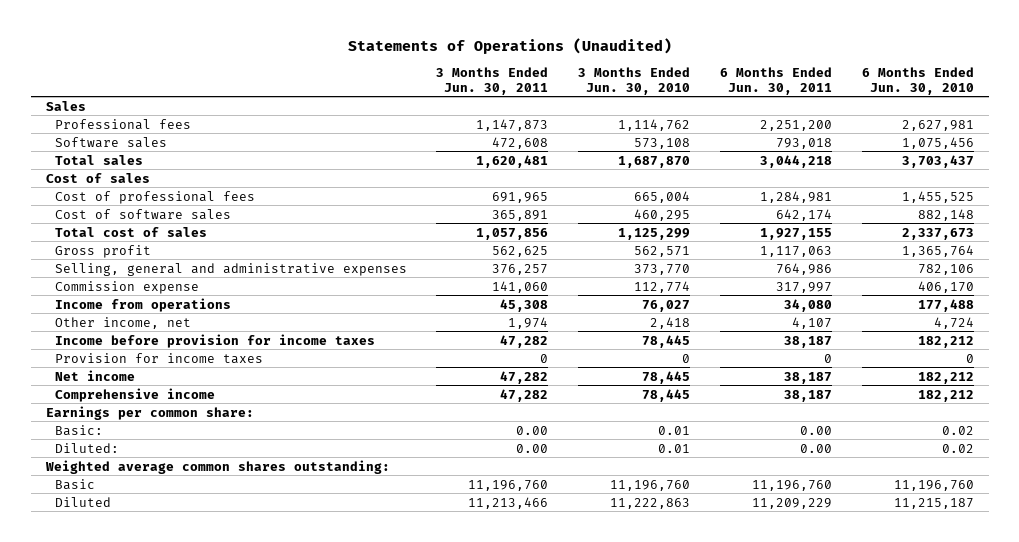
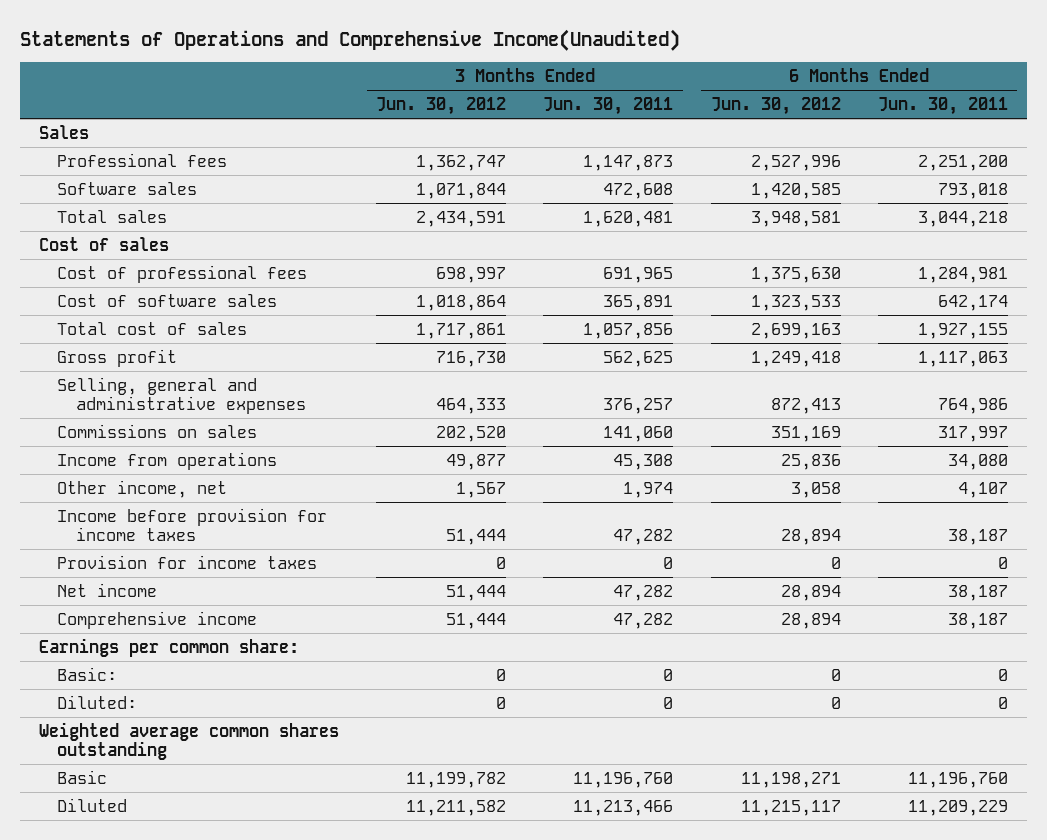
[347,37,672,54] Statements of Operations (Unaudited) -> [20,28,681,51] Statements of Operations and Comprehensive Income(Unaudited)
[578,66,691,95] 3 Months Ended Jun. 30, 2010 -> none
[861,66,974,95] 6 Months Ended Jun. 30, 2010 -> none
none -> [376,96,507,115] Jun. 30, 2012
none -> [710,96,841,115] Jun. 30, 2012
[54,280,199,294] Commission expense -> [57,423,258,438] Commissions on sales
[516,425,549,435] 0.00 -> [663,668,674,681] 0
[799,425,832,435] 0.00 -> [998,668,1009,681] 0
[516,443,549,453] 0.00 -> [663,696,674,709] 0
[799,443,832,453] 0.00 -> [998,696,1009,709] 0
[44,459,390,474] Weighted average common shares outstanding: -> [38,721,339,760] Weighted average common shares outstanding

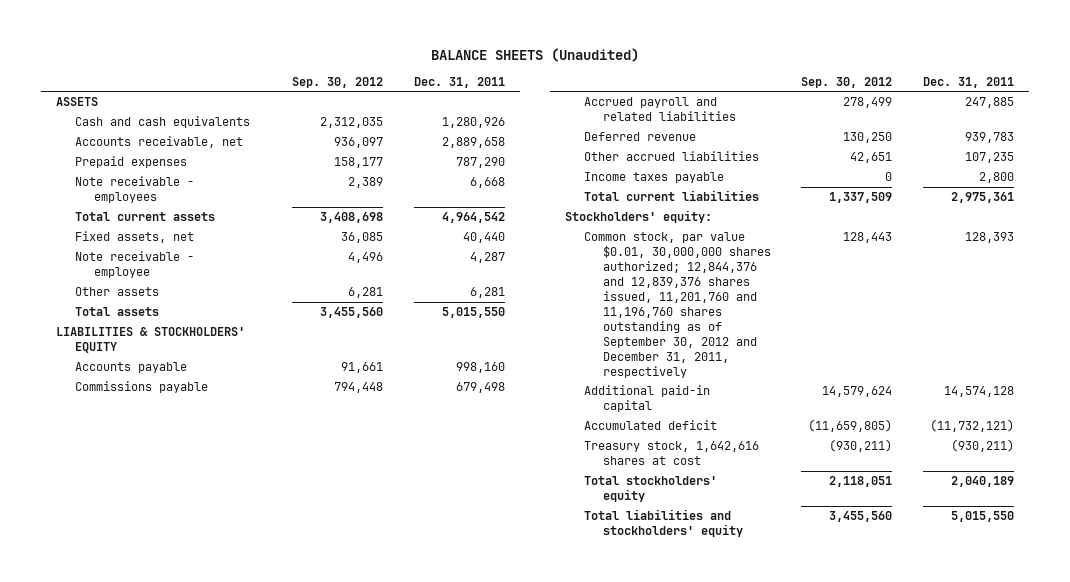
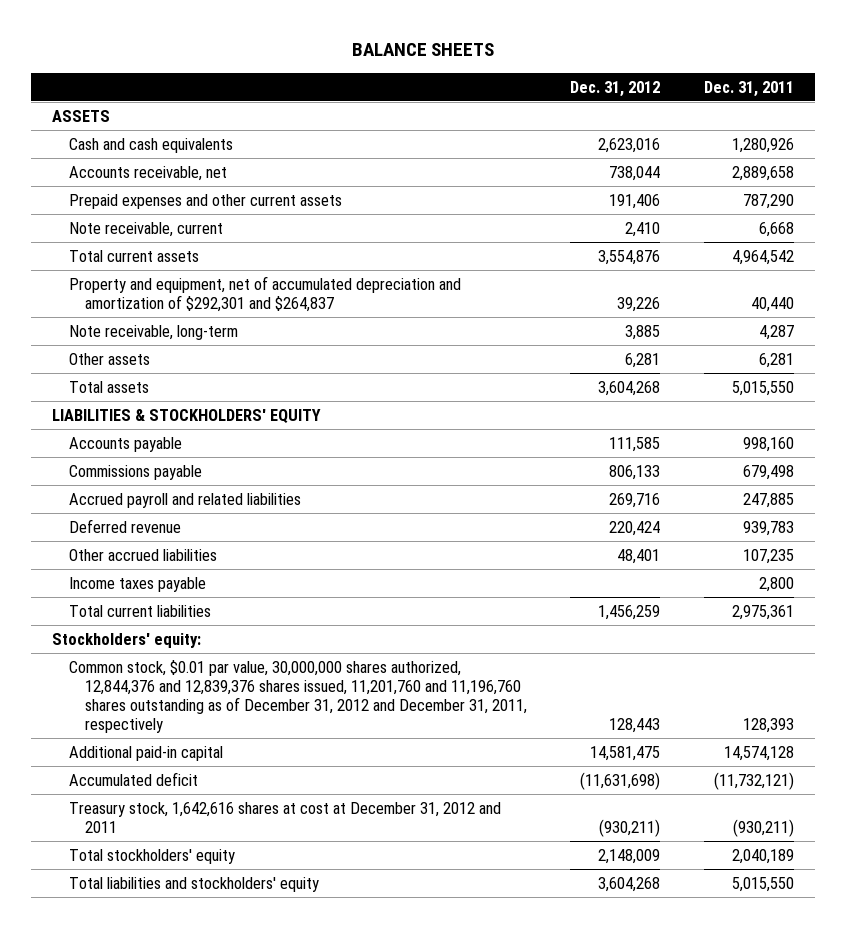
[431,47,640,62] BALANCE SHEETS (Unaudited) -> [352,43,495,57] BALANCE SHEETS
[292,76,384,88] Sep. 30, 2012 -> none
none -> [570,80,661,97] Dec. 31, 2012
[75,156,188,169] Prepaid expenses -> [68,193,342,209] Prepaid expenses and other current assets
[75,176,195,204] Note receivable - employees -> [68,221,223,237] Note receivable, current
[75,231,195,244] Fixed assets, net -> [68,275,461,312] Property and equipment, net of accumulated depreciation and amortization of $292,301 and $264,837
[75,251,195,279] Note receivable - employee -> [68,324,238,340] Note receivable, long-term
[584,232,771,378] Common stock, par value $0.01, 30,000,000 shares authorized; 12,844,376 and 12,839,376 shares issued, 11,201,760 and 11,196,760 shares outstanding as of September 30, 2012 and December 31, 2011, respectively -> [68,659,528,733] Common stock, $0.01 par value, 30,000,000 shares authorized, 12,844,376 and 12,839,376 shares issued, 11,201,760 and 11,196,760 shares outstanding as of December 31, 2012 and December 31, 2011, respectively
[584,441,760,466] Treasury stock, 1,642,616 shares at cost -> [68,801,501,833] Treasury stock, 1,642,616 shares at cost at December 31, 2012 and 2011

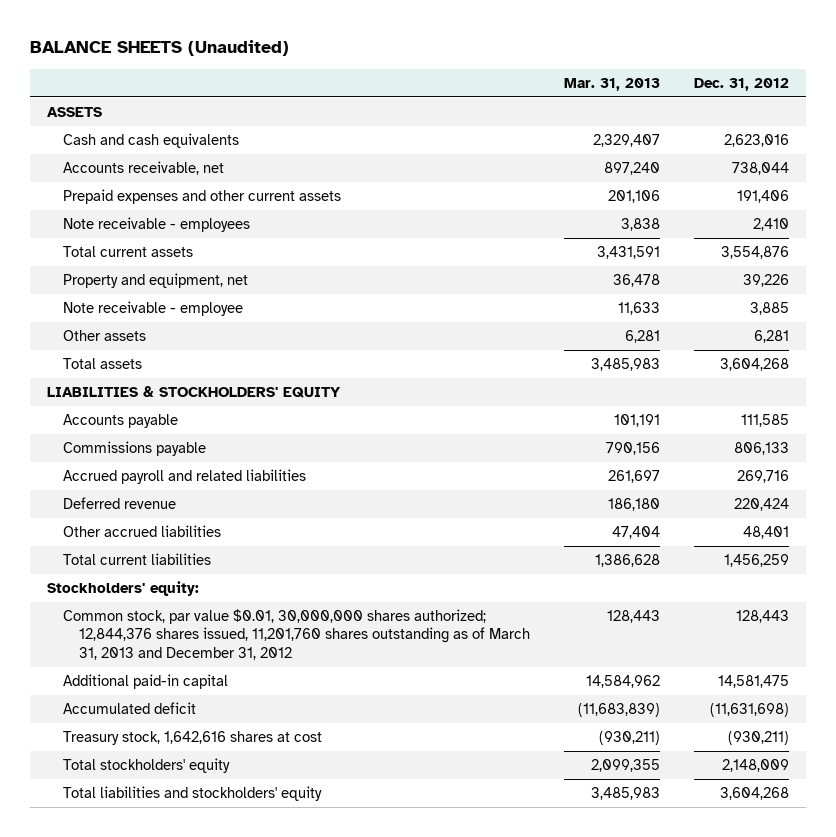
[352,43,495,57] BALANCE SHEETS -> [29,40,289,57] BALANCE SHEETS (Unaudited)
[703,80,794,97] Dec. 31, 2011 -> none
none -> [563,77,660,91] Mar. 31, 2013
[68,221,223,237] Note receivable, current -> [62,217,250,233] Note receivable - employees
[68,275,461,312] Property and equipment, net of accumulated depreciation and amortization of $292,301 and $264,837 -> [62,273,248,289] Property and equipment, net
[68,324,238,340] Note receivable, long-term -> [62,301,243,317] Note receivable - employee
[68,576,206,592] Income taxes payable -> none
[68,659,528,733] Common stock, $0.01 par value, 30,000,000 shares authorized, 12,844,376 and 12,839,376 shares issued, 11,201,760 and 11,196,760 shares outstanding as of December 31, 2012 and December 31, 2011, respectively -> [62,609,530,660] Common stock, par value $0.01, 30,000,000 shares authorized; 12,844,376 shares issued, 11,201,760 shares outstanding as of March 31, 2013 and December 31, 2012
[68,801,501,833] Treasury stock, 1,642,616 shares at cost at December 31, 2012 and 2011 -> [62,731,322,746] Treasury stock, 1,642,616 shares at cost

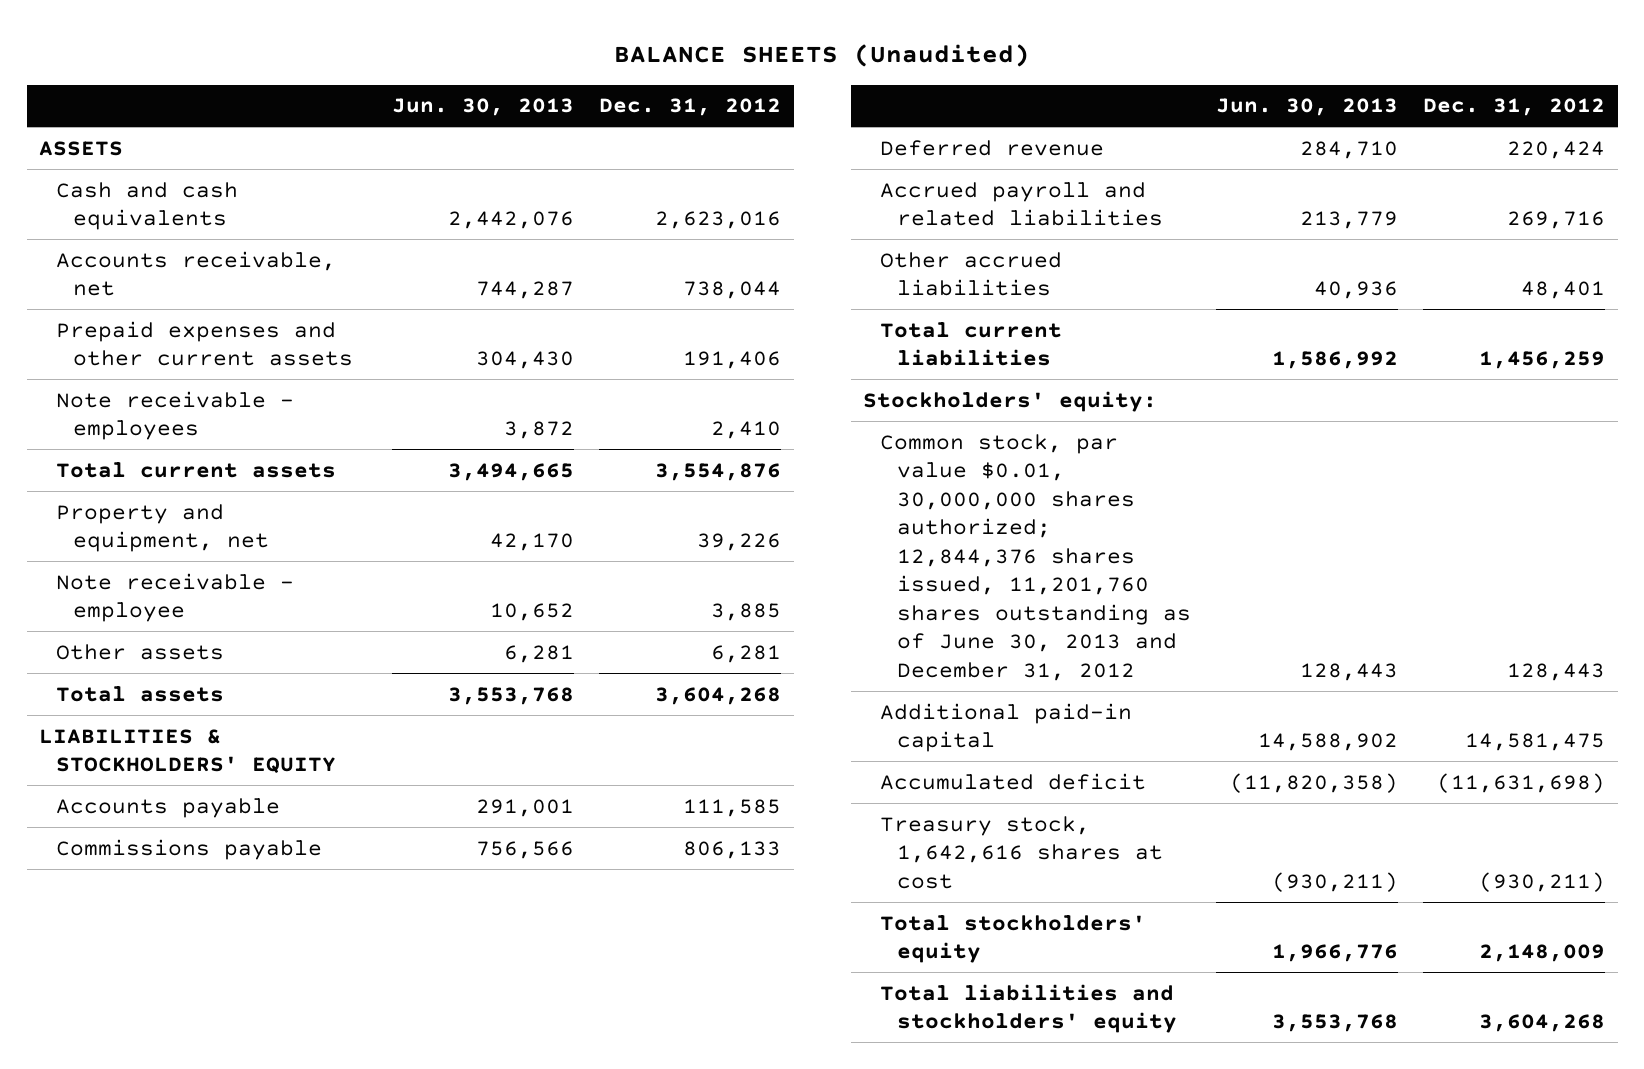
[563,77,660,91] Mar. 31, 2013 -> none
none -> [391,98,574,117] Jun. 30, 2013
[62,469,306,485] Accrued payroll and related liabilities -> [879,181,1163,227] Accrued payroll and related liabilities
[62,609,530,660] Common stock, par value $0.01, 30,000,000 shares authorized; 12,844,376 shares issued, 11,201,760 shares outstanding as of March 31, 2013 and December 31, 2012 -> [879,433,1191,681] Common stock, par value $0.01, 30,000,000 shares authorized; 12,844,376 shares issued, 11,201,760 shares outstanding as of June 30, 2013 and December 31, 2012

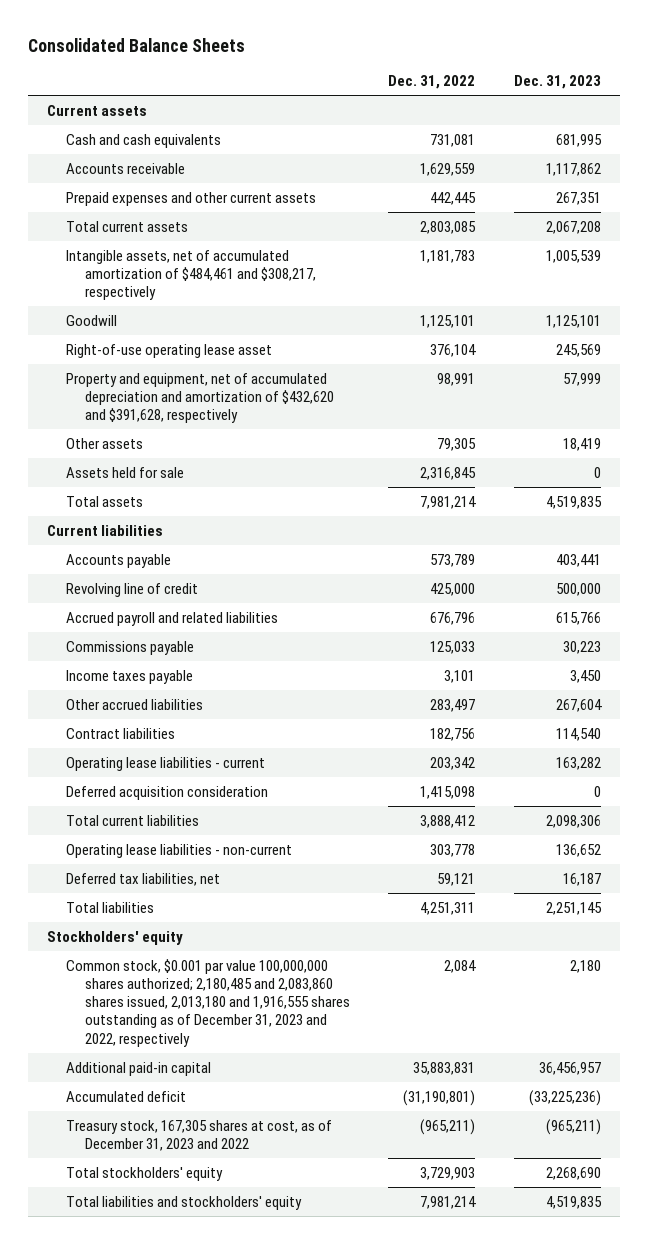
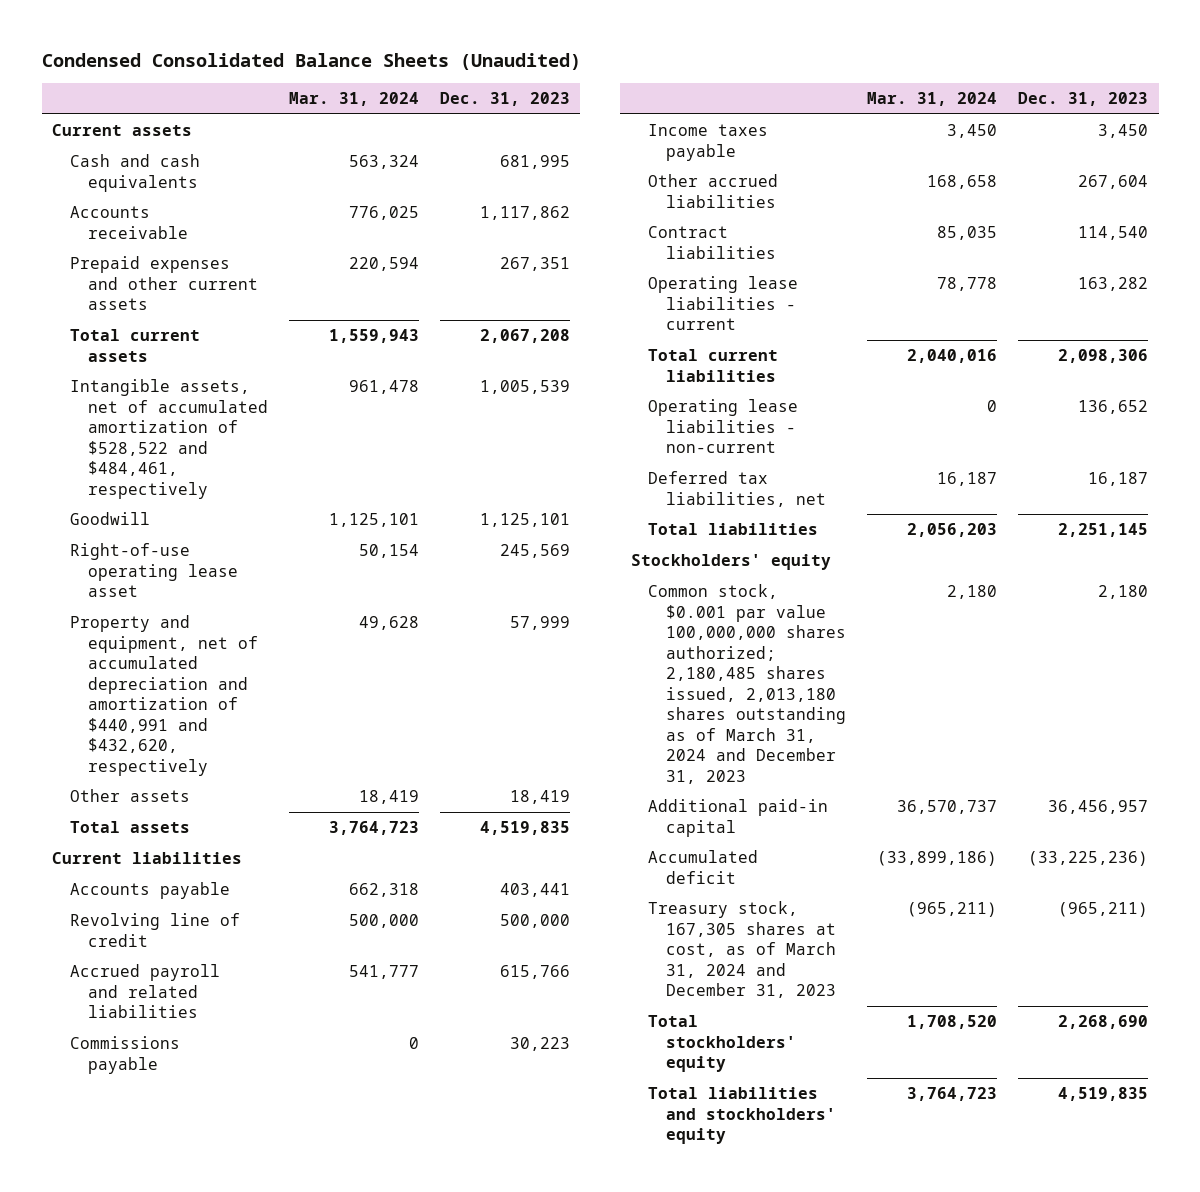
[28,37,246,52] Consolidated Balance Sheets -> [41,52,581,70] Condensed Consolidated Balance Sheets (Unaudited)
[388,75,476,90] Dec. 31, 2022 -> none
none -> [288,92,419,107] Mar. 31, 2024
[66,249,316,301] Intangible assets, net of accumulated amortization of $484,461 and $308,217, respectively -> [69,379,268,499] Intangible assets, net of accumulated amortization of $528,522 and $484,461, respectively
[66,372,334,424] Property and equipment, net of accumulated depreciation and amortization of $432,620 and $391,628, respectively -> [69,615,258,776] Property and equipment, net of accumulated depreciation and amortization of $440,991 and $432,620, respectively
[66,466,185,478] Assets held for sale -> none
[66,785,269,800] Deferred acquisition consideration -> none
[66,958,350,1047] Common stock, $0.001 par value 100,000,000 shares authorized; 2,180,485 and 2,083,860 shares issued, 2,013,180 and 1,916,555 shares outstanding as of December 31, 2023 and 2022, respectively -> [648,584,846,784] Common stock, $0.001 par value 100,000,000 shares authorized; 2,180,485 shares issued, 2,013,180 shares outstanding as of March 31, 2024 and December 31, 2023
[66,1119,333,1151] Treasury stock, 167,305 shares at cost, as of December 31, 2023 and 2022 -> [648,901,836,999] Treasury stock, 167,305 shares at cost, as of March 31, 2024 and December 31, 2023

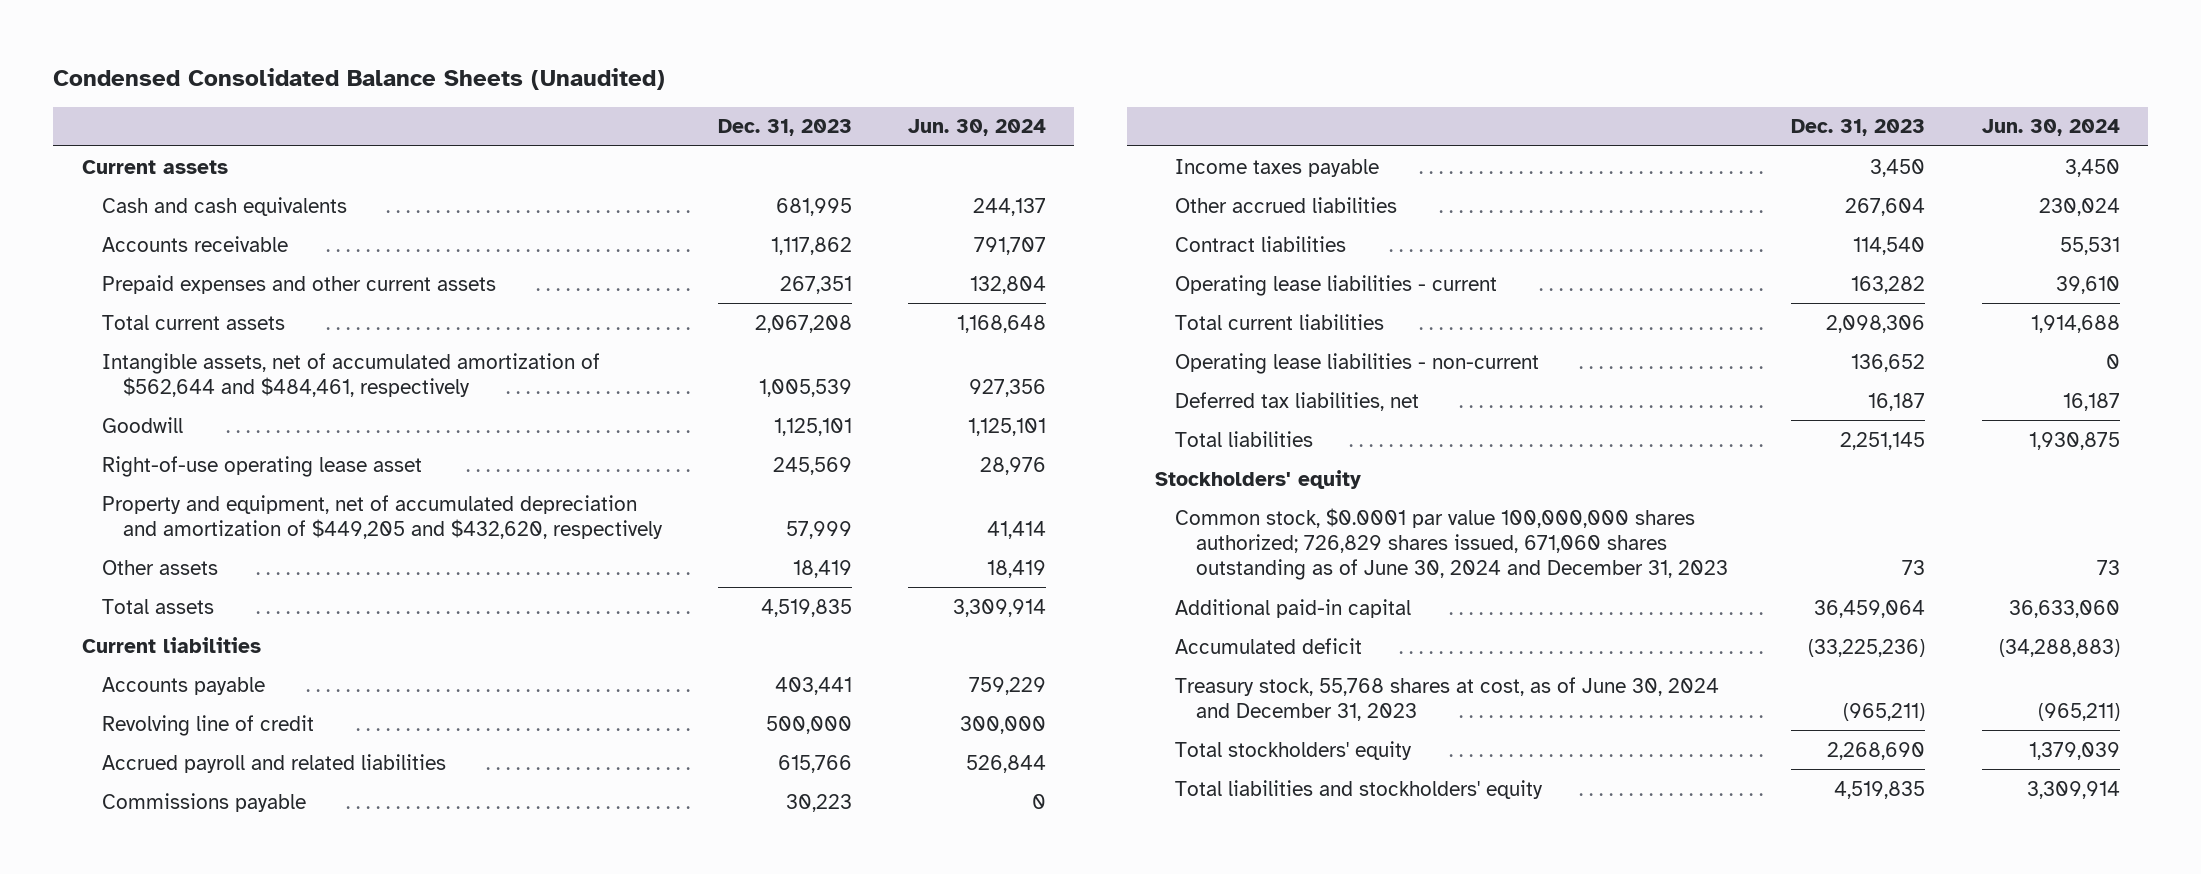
[288,92,419,107] Mar. 31, 2024 -> none
none -> [908,119,1047,137] Jun. 30, 2024
[69,379,268,499] Intangible assets, net of accumulated amortization of $528,522 and $484,461, respectively -> [102,352,601,397] Intangible assets, net of accumulated amortization of $562,644 and $484,461, respectively
[69,615,258,776] Property and equipment, net of accumulated depreciation and amortization of $440,991 and $432,620, respectively -> [102,494,663,539] Property and equipment, net of accumulated depreciation and amortization of $449,205 and $432,620, respectively
[648,584,846,784] Common stock, $0.001 par value 100,000,000 shares authorized; 2,180,485 shares issued, 2,013,180 shares outstanding as of March 31, 2024 and December 31, 2023 -> [1175,507,1728,581] Common stock, $0.0001 par value 100,000,000 shares authorized; 726,829 shares issued, 671,060 shares outstanding as of June 30, 2024 and December 31, 2023
[1098,585,1149,600] 2,180 -> [1902,560,1926,576] 73
[1048,800,1149,815] 36,456,957 -> [1814,599,1926,618] 36,459,064
[648,901,836,999] Treasury stock, 167,305 shares at cost, as of March 31, 2024 and December 31, 2023 -> [1175,676,1720,721] Treasury stock, 55,768 shares at cost, as of June 30, 2024 and December 31, 2023

